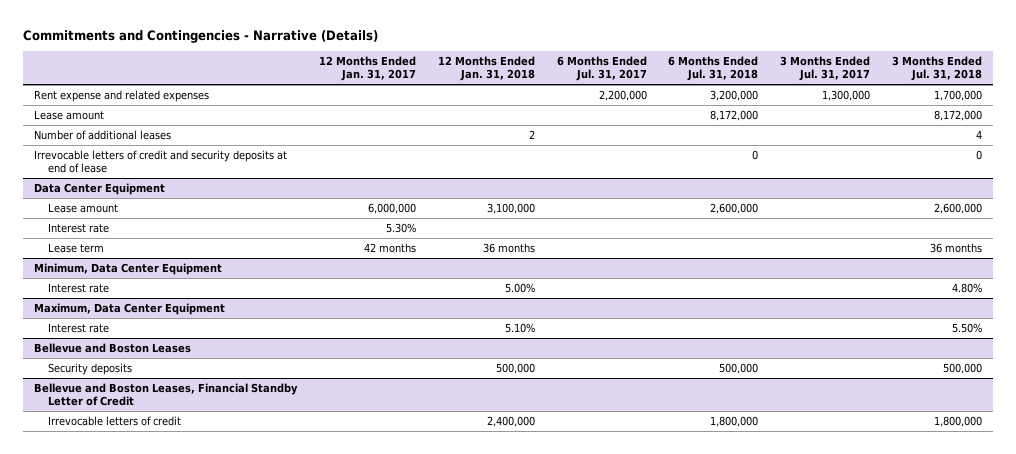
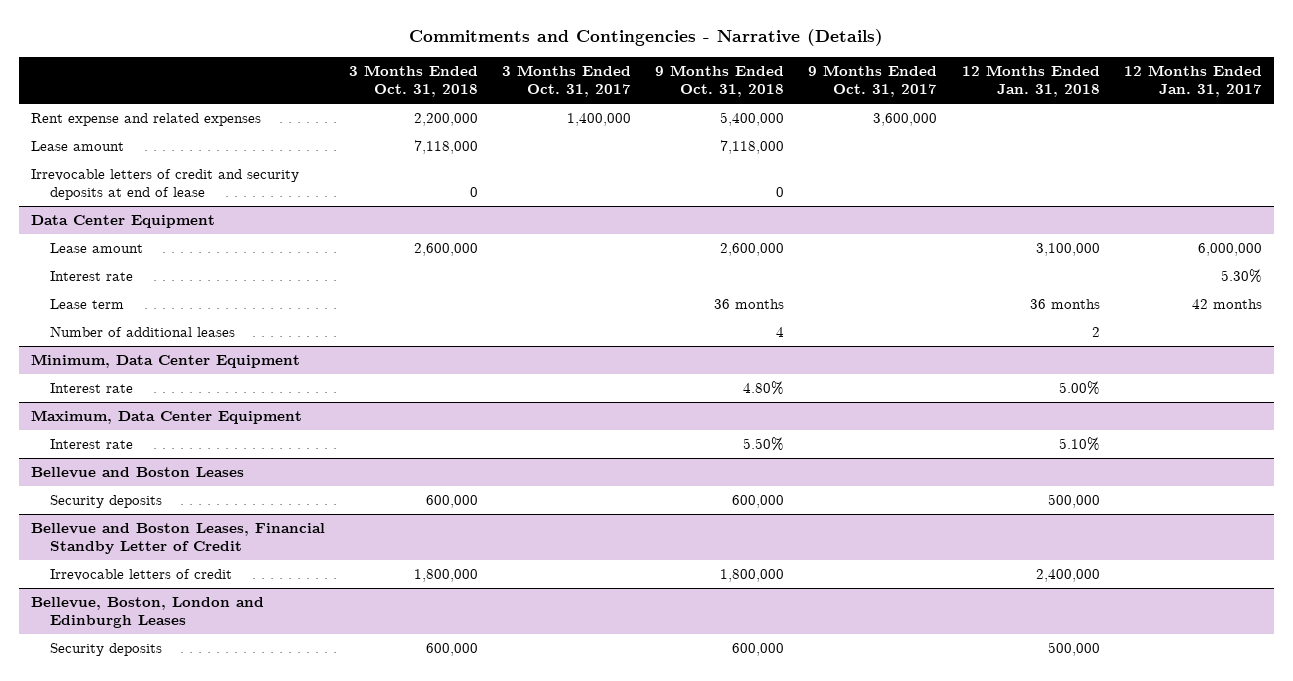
[556,56,647,82] 6 Months Ended Jul. 31, 2017 -> none
[668,56,759,82] 6 Months Ended Jul. 31, 2018 -> none
[780,56,871,82] 3 Months Ended Jul. 31, 2017 -> none
[891,56,982,82] 3 Months Ended Jul. 31, 2018 -> none
none -> [349,65,479,98] 3 Months Ended Oct. 31, 2018
none -> [502,65,632,98] 3 Months Ended Oct. 31, 2017
none -> [655,65,785,98] 9 Months Ended Oct. 31, 2018
none -> [808,65,938,98] 9 Months Ended Oct. 31, 2017
[34,129,172,140] Number of additional leases -> none
none -> [49,326,235,338] Number of additional leases
none -> [31,597,265,629] Bellevue, Boston, London and Edinburgh Leases
none -> [49,643,162,657] Security deposits

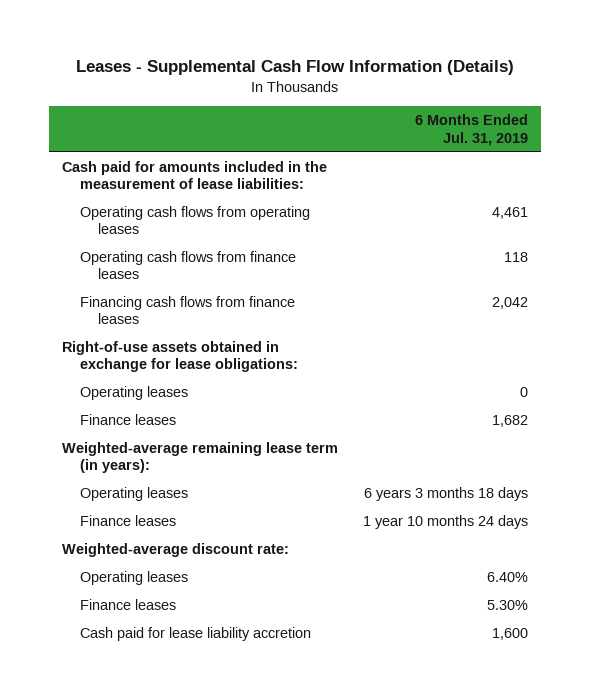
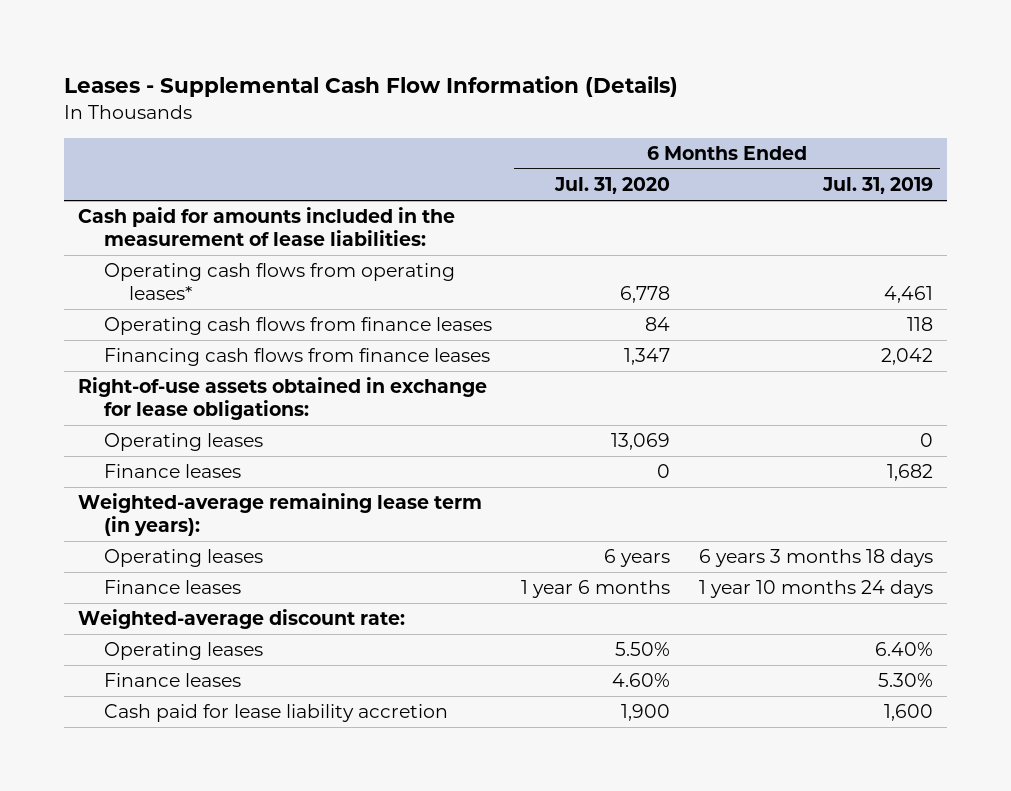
none -> [553,177,670,195] Jul. 31, 2020
[79,206,310,235] Operating cash flows from operating leases -> [103,263,455,301] Operating cash flows from operating leases*

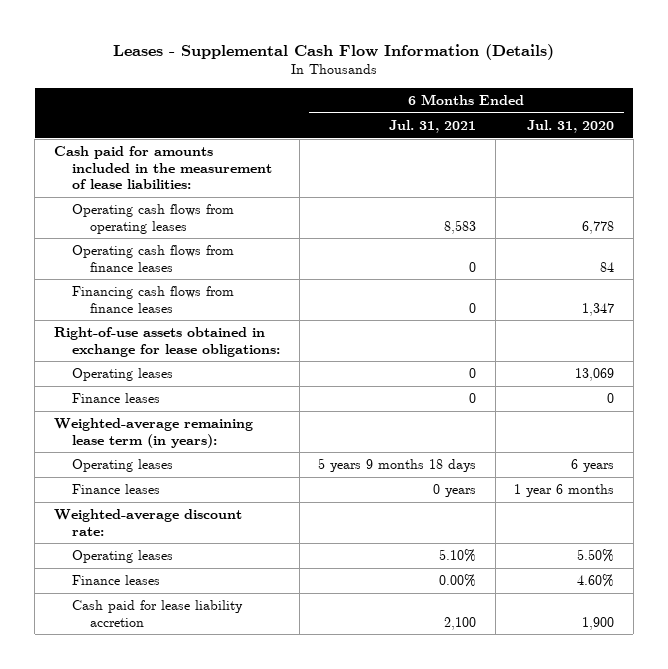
[821,177,933,195] Jul. 31, 2019 -> none
none -> [389,119,477,133] Jul. 31, 2021
[103,263,455,301] Operating cash flows from operating leases* -> [72,204,235,234] Operating cash flows from operating leases

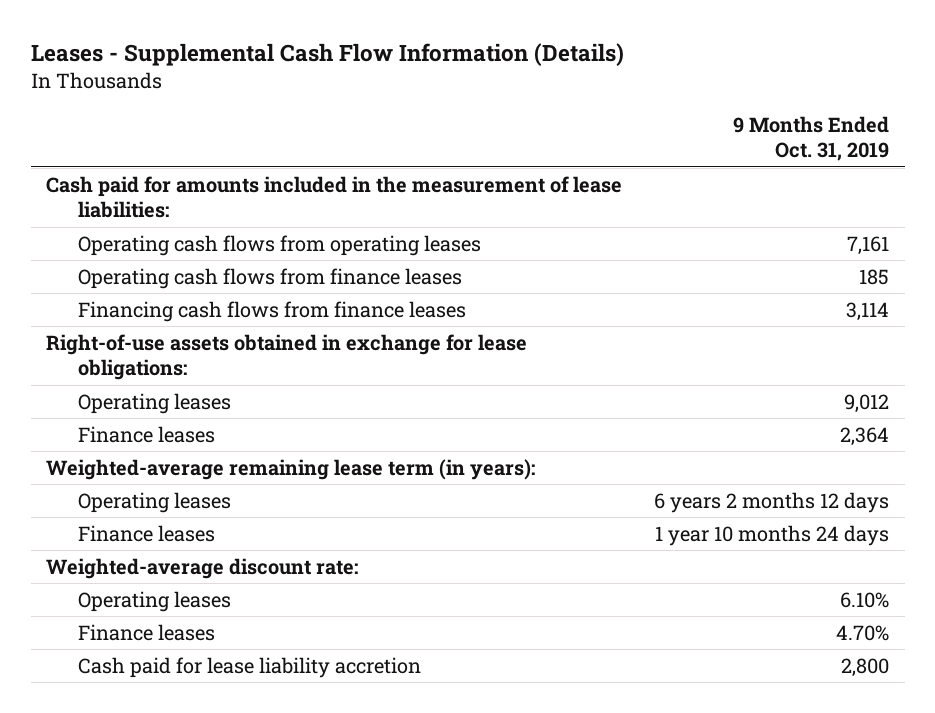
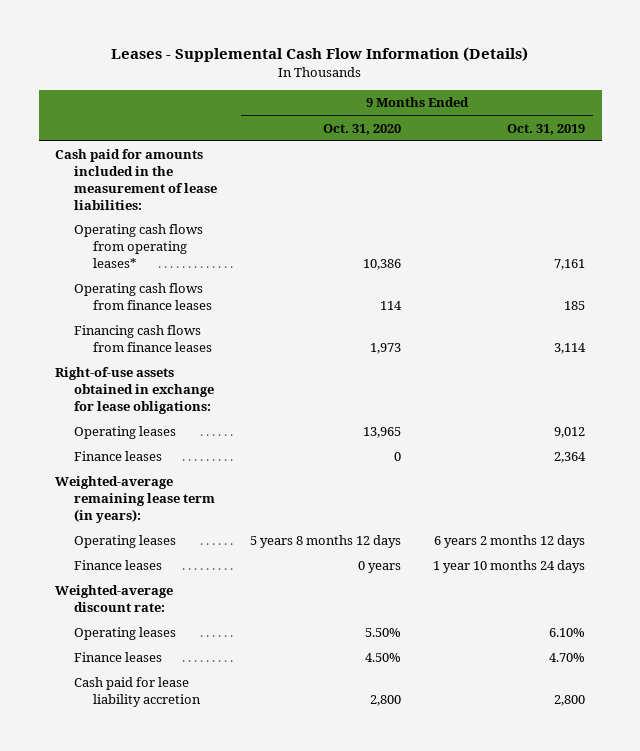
none -> [322,123,401,135] Oct. 31, 2020
[78,234,482,256] Operating cash flows from operating leases -> [73,224,203,268] Operating cash flows from operating leases*

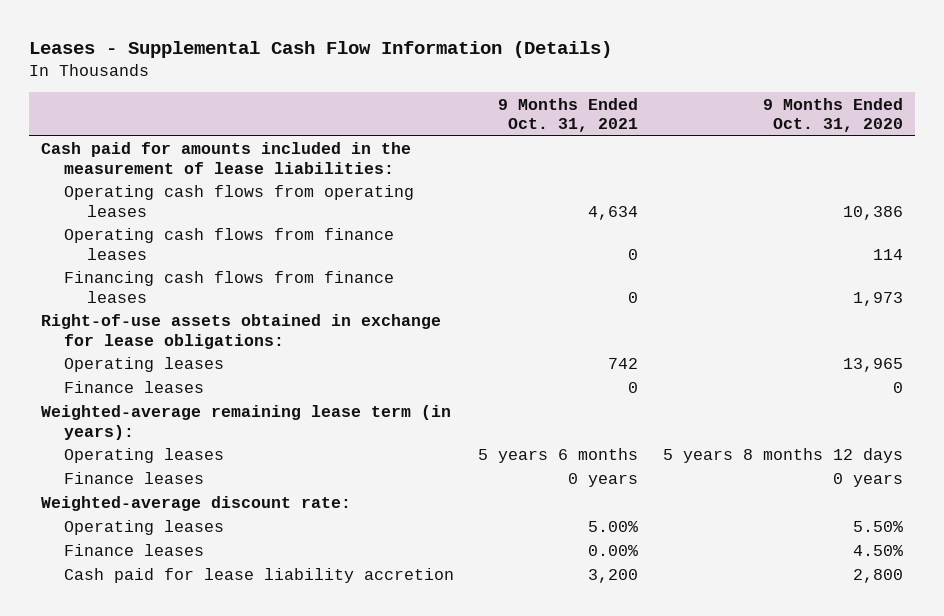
[507,123,586,135] Oct. 31, 2019 -> none
none -> [498,97,639,132] 9 Months Ended Oct. 31, 2021
[73,224,203,268] Operating cash flows from operating leases* -> [63,185,414,217] Operating cash flows from operating leases

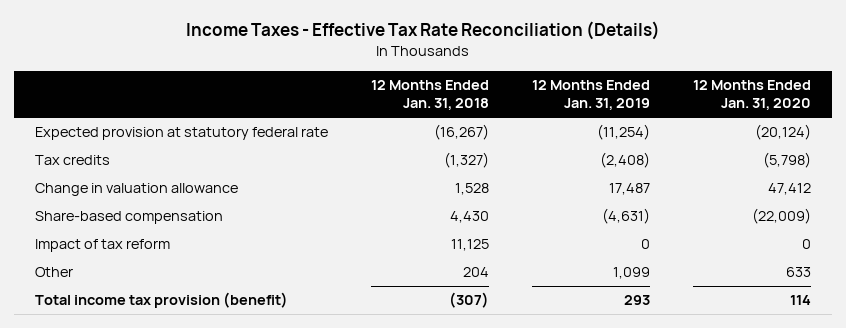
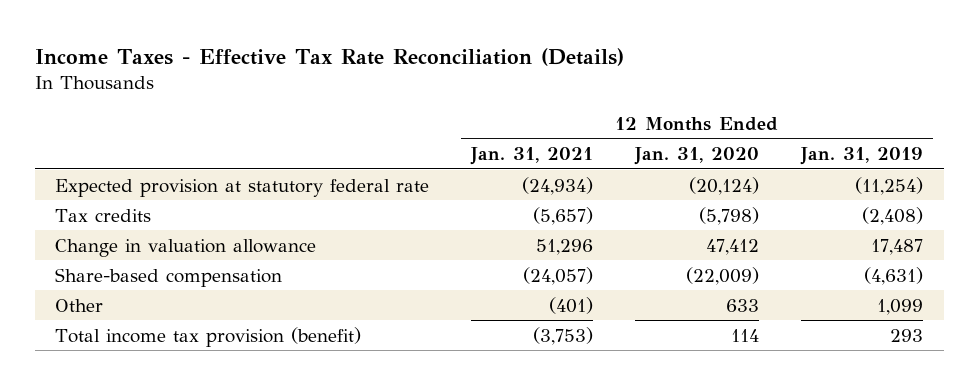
[370,80,489,111] 12 Months Ended Jan. 31, 2018 -> none
none -> [470,147,594,166] Jan. 31, 2021
[35,239,171,253] Impact of tax reform -> none

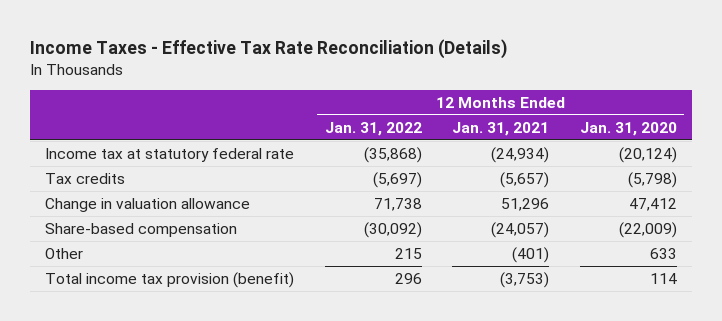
[800,147,924,166] Jan. 31, 2019 -> none
none -> [324,121,422,136] Jan. 31, 2022
[55,178,430,197] Expected provision at statutory federal rate -> [45,147,295,162] Income tax at statutory federal rate

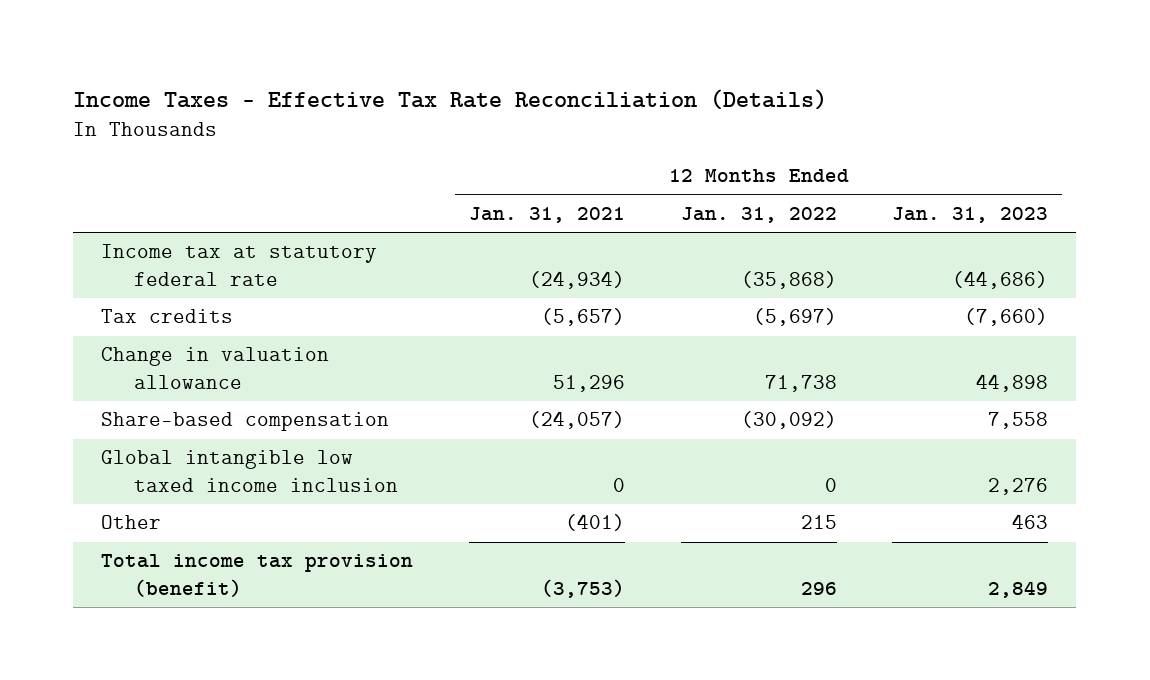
[579,121,677,136] Jan. 31, 2020 -> none
none -> [892,206,1049,223] Jan. 31, 2023
none -> [101,450,398,492] Global intangible low taxed income inclusion

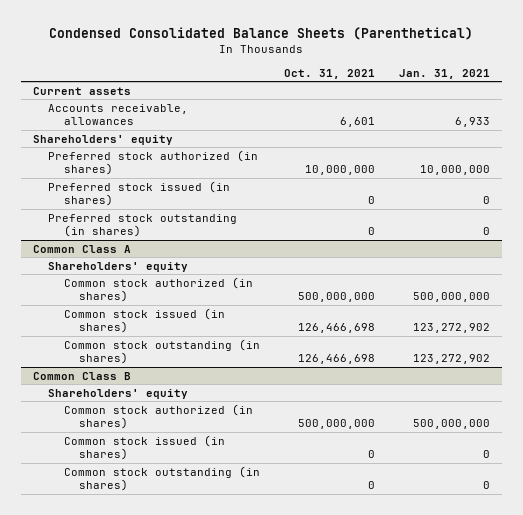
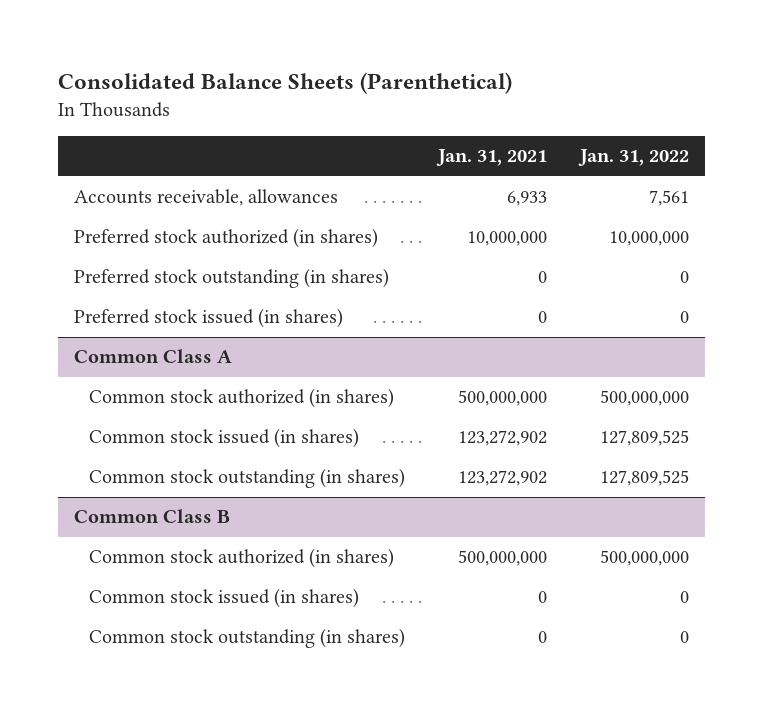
[49,27,474,41] Condensed Consolidated Balance Sheets (Parenthetical) -> [57,71,512,94] Consolidated Balance Sheets (Parenthetical)
[283,68,375,79] Oct. 31, 2021 -> none
none -> [577,149,689,167] Jan. 31, 2022
[32,86,131,95] Current assets -> none
[32,134,173,145] Shareholders' equity -> none
[48,180,231,207] Preferred stock issued (in shares) -> [73,308,343,329] Preferred stock issued (in shares)
[48,261,189,272] Shareholders' equity -> none
[48,388,189,399] Shareholders' equity -> none

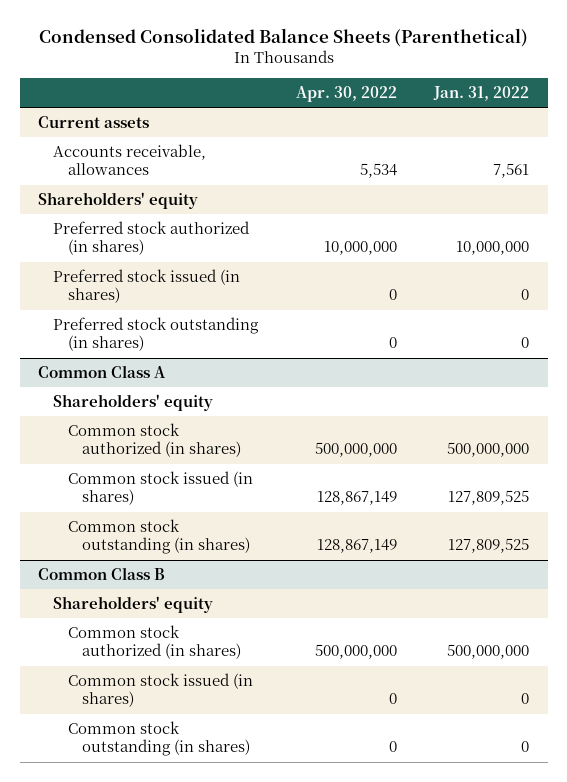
[57,71,512,94] Consolidated Balance Sheets (Parenthetical) -> [38,27,528,47] Condensed Consolidated Balance Sheets (Parenthetical)
[435,149,547,167] Jan. 31, 2021 -> none
none -> [295,86,397,103] Apr. 30, 2022
none -> [38,116,150,129] Current assets
none -> [38,192,199,210] Shareholders' equity
[73,268,389,289] Preferred stock outstanding (in shares) -> [53,317,260,352] Preferred stock outstanding (in shares)
none -> [53,394,214,412] Shareholders' equity
none -> [53,596,214,614] Shareholders' equity

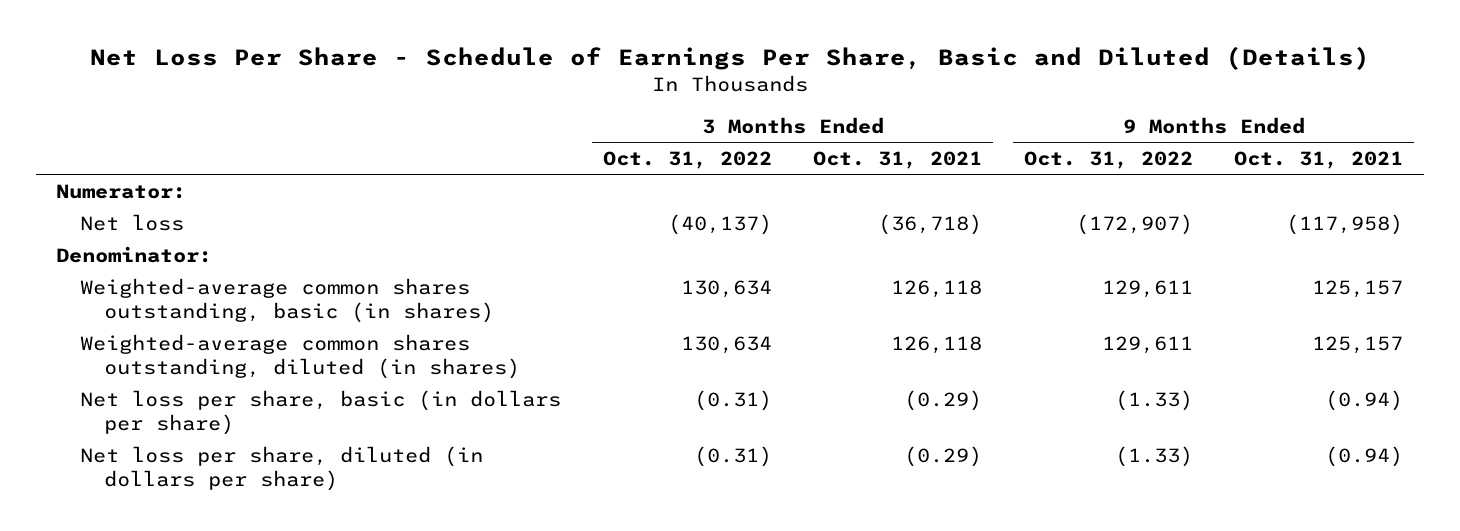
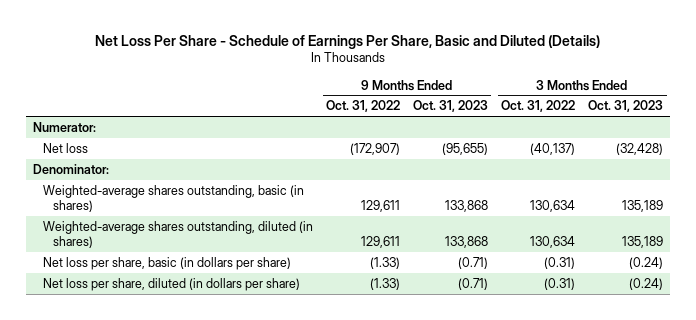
[813,150,983,169] Oct. 31, 2021 -> none
[1234,150,1404,169] Oct. 31, 2021 -> none
none -> [413,100,489,113] Oct. 31, 2023
none -> [588,100,664,113] Oct. 31, 2023
[80,277,495,323] Weighted-average common shares outstanding, basic (in shares) -> [42,184,304,213] Weighted-average shares outstanding, basic (in shares)
[80,333,521,379] Weighted-average common shares outstanding, diluted (in shares) -> [42,220,313,249] Weighted-average shares outstanding, diluted (in shares)

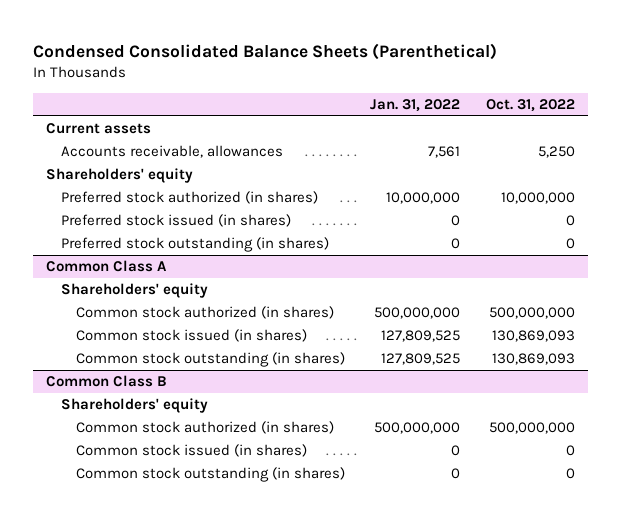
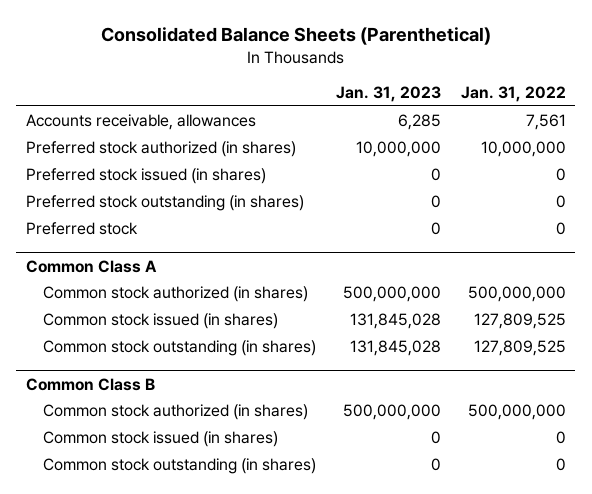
[33,42,498,60] Condensed Consolidated Balance Sheets (Parenthetical) -> [100,27,491,46] Consolidated Balance Sheets (Parenthetical)
[485,98,575,112] Oct. 31, 2022 -> none
none -> [335,86,441,103] Jan. 31, 2023
[46,123,152,135] Current assets -> none
[46,168,194,184] Shareholders' equity -> none
none -> [26,222,139,236] Preferred stock
[60,283,208,299] Shareholders' equity -> none
[60,398,208,414] Shareholders' equity -> none

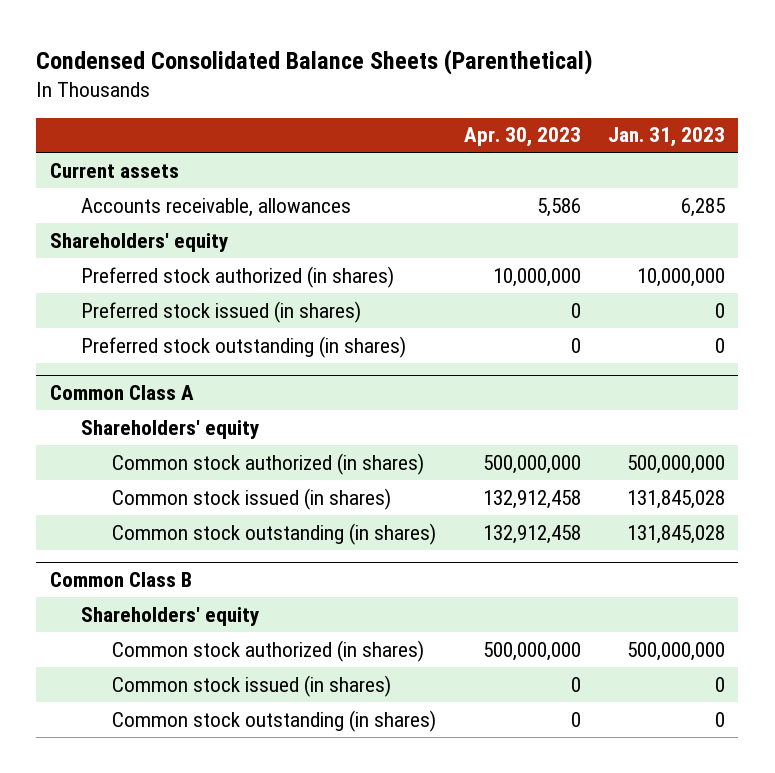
[100,27,491,46] Consolidated Balance Sheets (Parenthetical) -> [36,48,594,75] Condensed Consolidated Balance Sheets (Parenthetical)
[460,86,566,103] Jan. 31, 2022 -> none
none -> [463,127,581,148] Apr. 30, 2023
none -> [49,162,179,178] Current assets
none -> [49,232,228,252] Shareholders' equity
[26,222,139,236] Preferred stock -> none
none -> [81,419,260,439] Shareholders' equity
none -> [81,606,260,626] Shareholders' equity

